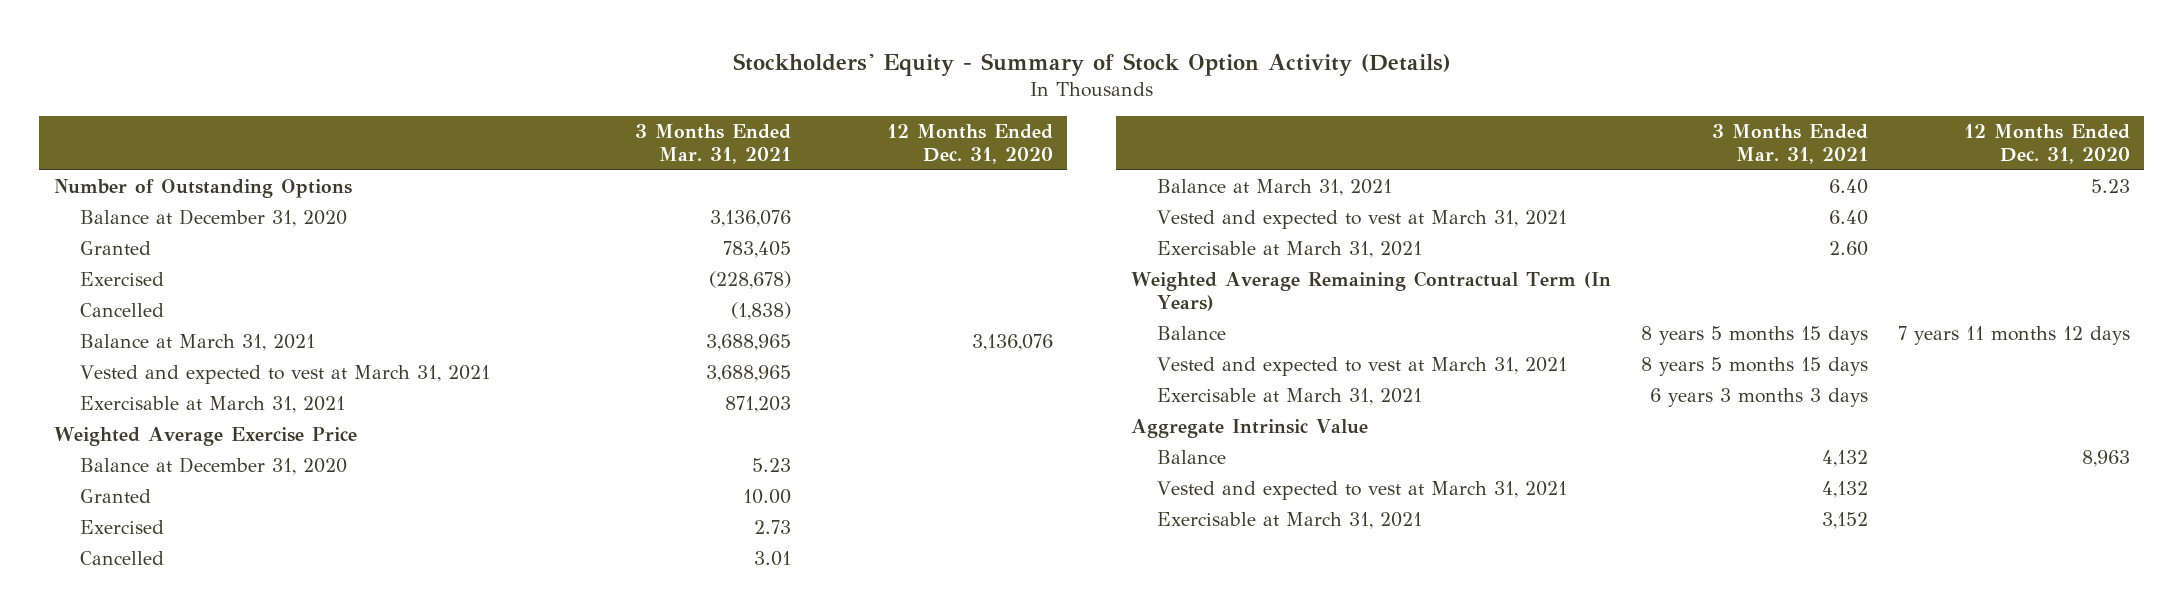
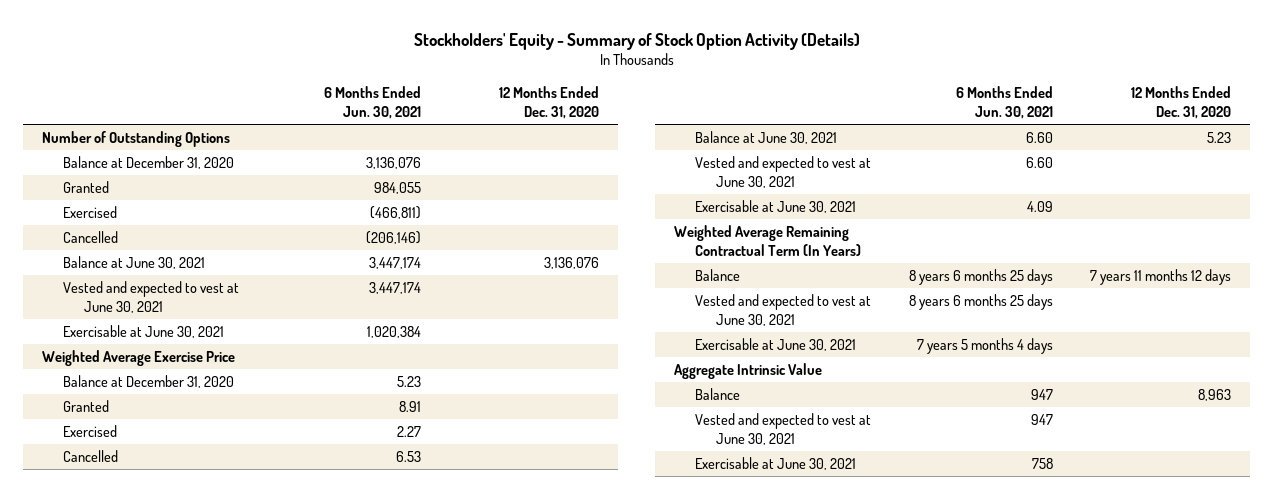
[634,123,791,165] 3 Months Ended Mar. 31, 2021 -> none
none -> [323,86,421,119] 6 Months Ended Jun. 30, 2021
[79,334,315,352] Balance at March 31, 2021 -> [62,256,205,270] Balance at June 30, 2021
[79,365,490,385] Vested and expected to vest at March 31, 2021 -> [62,281,239,313] Vested and expected to vest at June 30, 2021
[79,396,345,414] Exercisable at March 31, 2021 -> [62,325,224,339] Exercisable at June 30, 2021
[1156,179,1392,197] Balance at March 31, 2021 -> [694,131,837,145] Balance at June 30, 2021
[1156,210,1567,230] Vested and expected to vest at March 31, 2021 -> [694,156,871,188] Vested and expected to vest at June 30, 2021
[1156,241,1422,259] Exercisable at March 31, 2021 -> [694,200,856,214] Exercisable at June 30, 2021
[1156,357,1567,377] Vested and expected to vest at March 31, 2021 -> [694,294,871,326] Vested and expected to vest at June 30, 2021
[1156,388,1422,406] Exercisable at March 31, 2021 -> [694,338,856,352] Exercisable at June 30, 2021
[1156,481,1567,501] Vested and expected to vest at March 31, 2021 -> [694,413,871,445] Vested and expected to vest at June 30, 2021
[1156,512,1422,530] Exercisable at March 31, 2021 -> [694,457,856,471] Exercisable at June 30, 2021

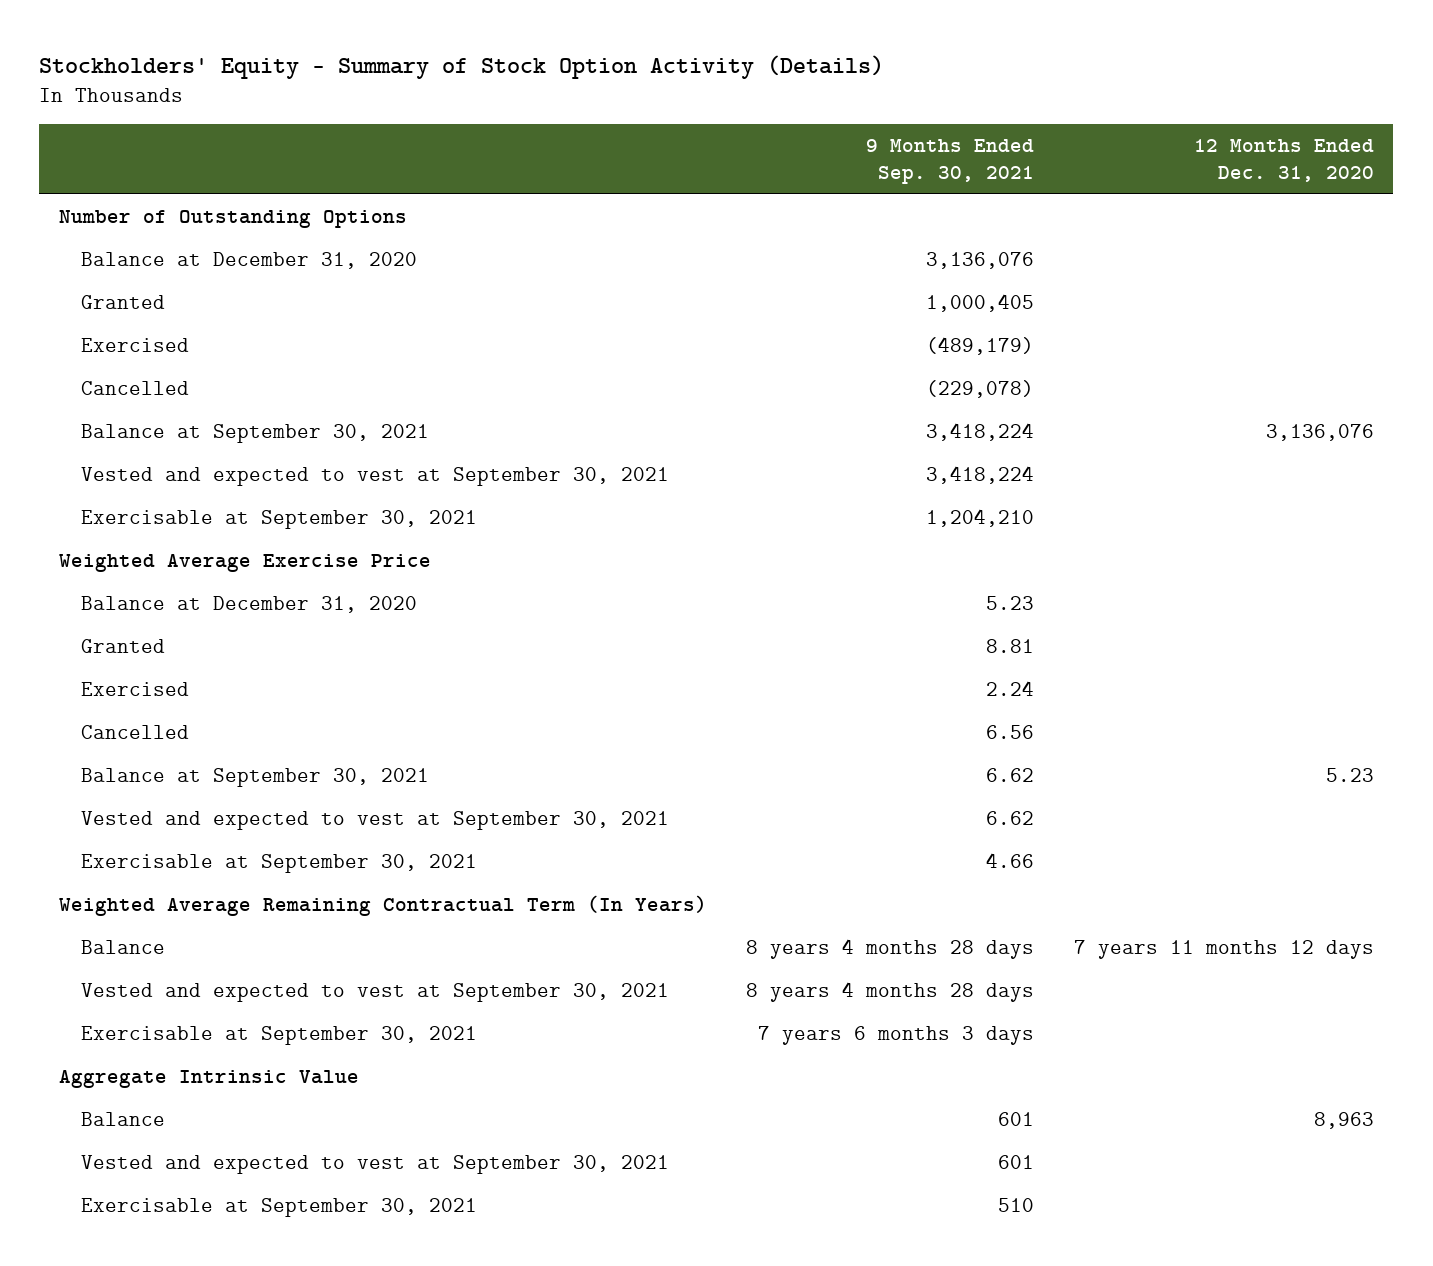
[323,86,421,119] 6 Months Ended Jun. 30, 2021 -> none
none -> [866,138,1035,184] 9 Months Ended Sep. 30, 2021
[62,256,205,270] Balance at June 30, 2021 -> [81,424,430,444] Balance at September 30, 2021
[62,281,239,313] Vested and expected to vest at June 30, 2021 -> [81,467,670,487] Vested and expected to vest at September 30, 2021
[62,325,224,339] Exercisable at June 30, 2021 -> [81,510,478,530] Exercisable at September 30, 2021
[694,131,837,145] Balance at June 30, 2021 -> [81,768,430,788] Balance at September 30, 2021
[694,156,871,188] Vested and expected to vest at June 30, 2021 -> [81,811,670,831] Vested and expected to vest at September 30, 2021
[694,200,856,214] Exercisable at June 30, 2021 -> [81,854,478,874] Exercisable at September 30, 2021
[694,294,871,326] Vested and expected to vest at June 30, 2021 -> [81,983,670,1003] Vested and expected to vest at September 30, 2021
[694,338,856,352] Exercisable at June 30, 2021 -> [81,1026,478,1046] Exercisable at September 30, 2021
[694,413,871,445] Vested and expected to vest at June 30, 2021 -> [81,1155,670,1175] Vested and expected to vest at September 30, 2021
[694,457,856,471] Exercisable at June 30, 2021 -> [81,1198,478,1218] Exercisable at September 30, 2021

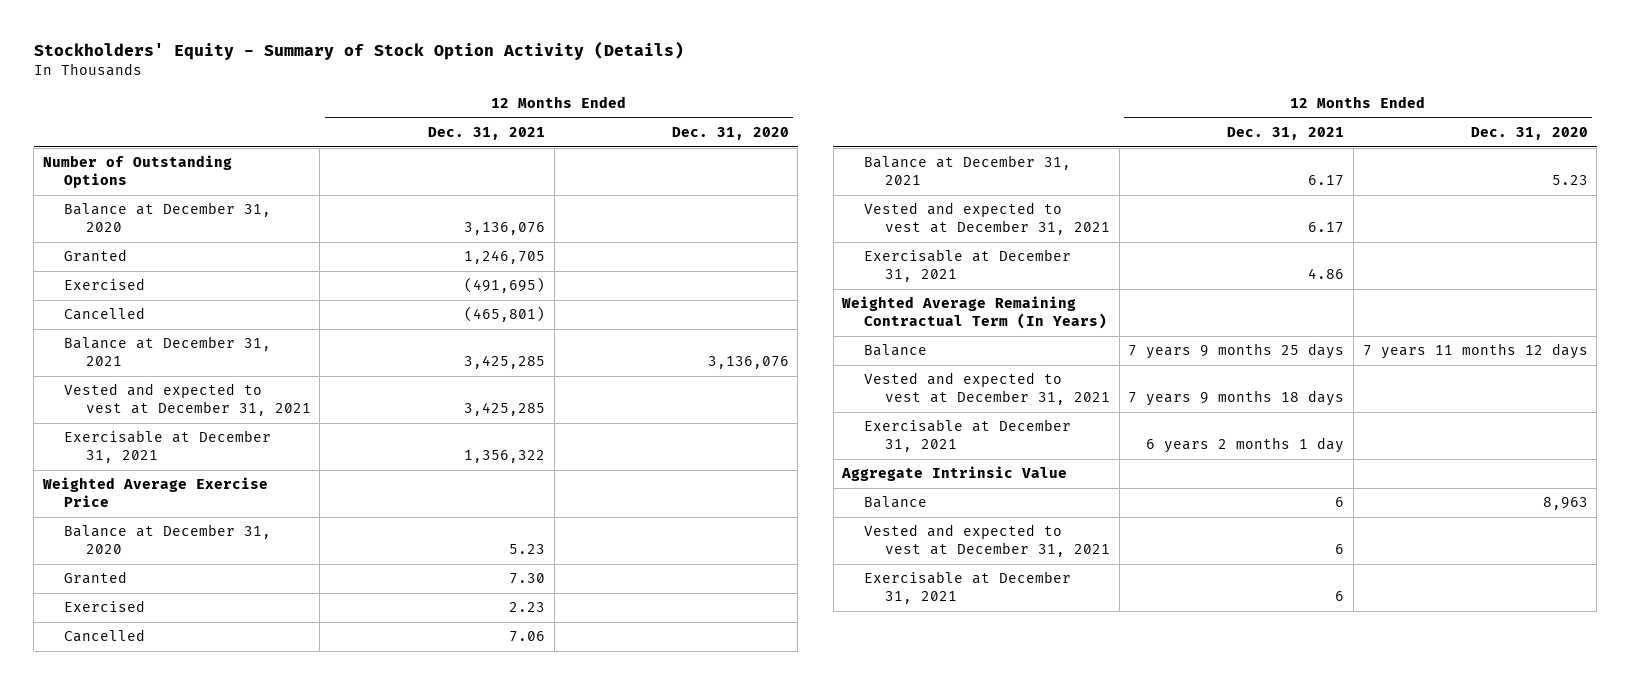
[866,138,1035,184] 9 Months Ended Sep. 30, 2021 -> none
none -> [428,127,546,141] Dec. 31, 2021
[81,424,430,444] Balance at September 30, 2021 -> [64,336,272,367] Balance at December 31, 2021
[81,467,670,487] Vested and expected to vest at September 30, 2021 -> [64,383,311,417] Vested and expected to vest at December 31, 2021
[81,510,478,530] Exercisable at September 30, 2021 -> [64,430,272,464] Exercisable at December 31, 2021
[81,768,430,788] Balance at September 30, 2021 -> [863,155,1071,186] Balance at December 31, 2021
[81,811,670,831] Vested and expected to vest at September 30, 2021 -> [863,202,1110,236] Vested and expected to vest at December 31, 2021
[81,854,478,874] Exercisable at September 30, 2021 -> [863,249,1071,283] Exercisable at December 31, 2021
[81,983,670,1003] Vested and expected to vest at September 30, 2021 -> [863,372,1110,406] Vested and expected to vest at December 31, 2021
[81,1026,478,1046] Exercisable at September 30, 2021 -> [863,419,1071,453] Exercisable at December 31, 2021
[81,1155,670,1175] Vested and expected to vest at September 30, 2021 -> [863,524,1110,558] Vested and expected to vest at December 31, 2021
[81,1198,478,1218] Exercisable at September 30, 2021 -> [863,571,1071,605] Exercisable at December 31, 2021

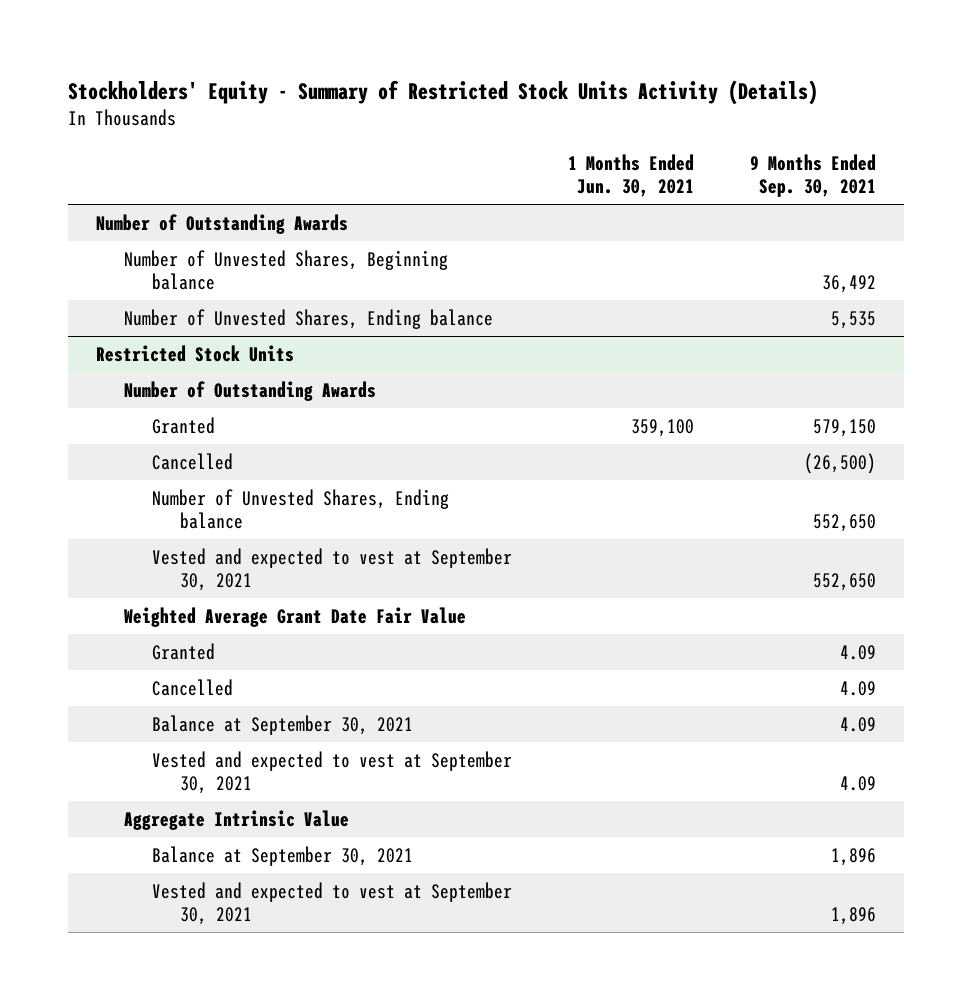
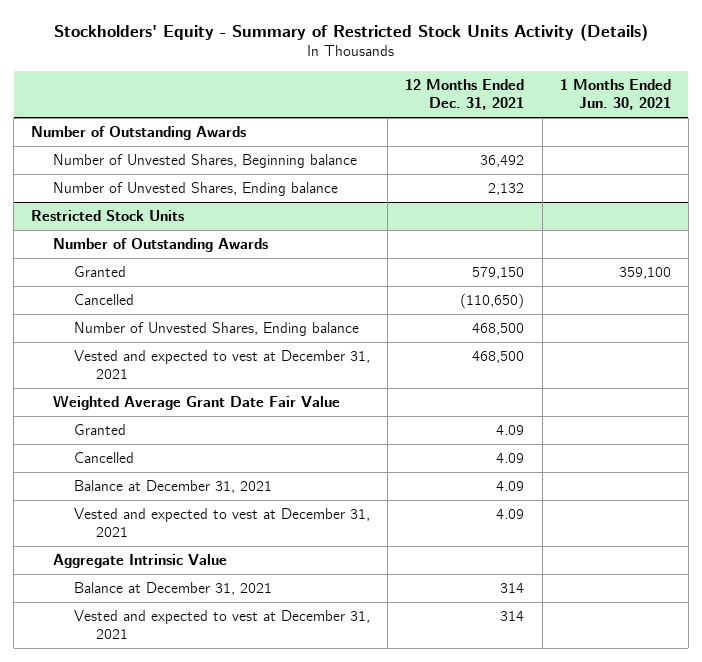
[749,153,876,198] 9 Months Ended Sep. 30, 2021 -> none
none -> [405,79,525,111] 12 Months Ended Dec. 31, 2021
[152,547,513,592] Vested and expected to vest at September 30, 2021 -> [74,350,371,380] Vested and expected to vest at December 31, 2021
[152,714,414,735] Balance at September 30, 2021 -> [74,480,273,494] Balance at December 31, 2021
[152,750,513,795] Vested and expected to vest at September 30, 2021 -> [74,508,371,538] Vested and expected to vest at December 31, 2021
[152,845,414,866] Balance at September 30, 2021 -> [74,582,273,596] Balance at December 31, 2021
[152,881,513,926] Vested and expected to vest at September 30, 2021 -> [74,610,371,640] Vested and expected to vest at December 31, 2021

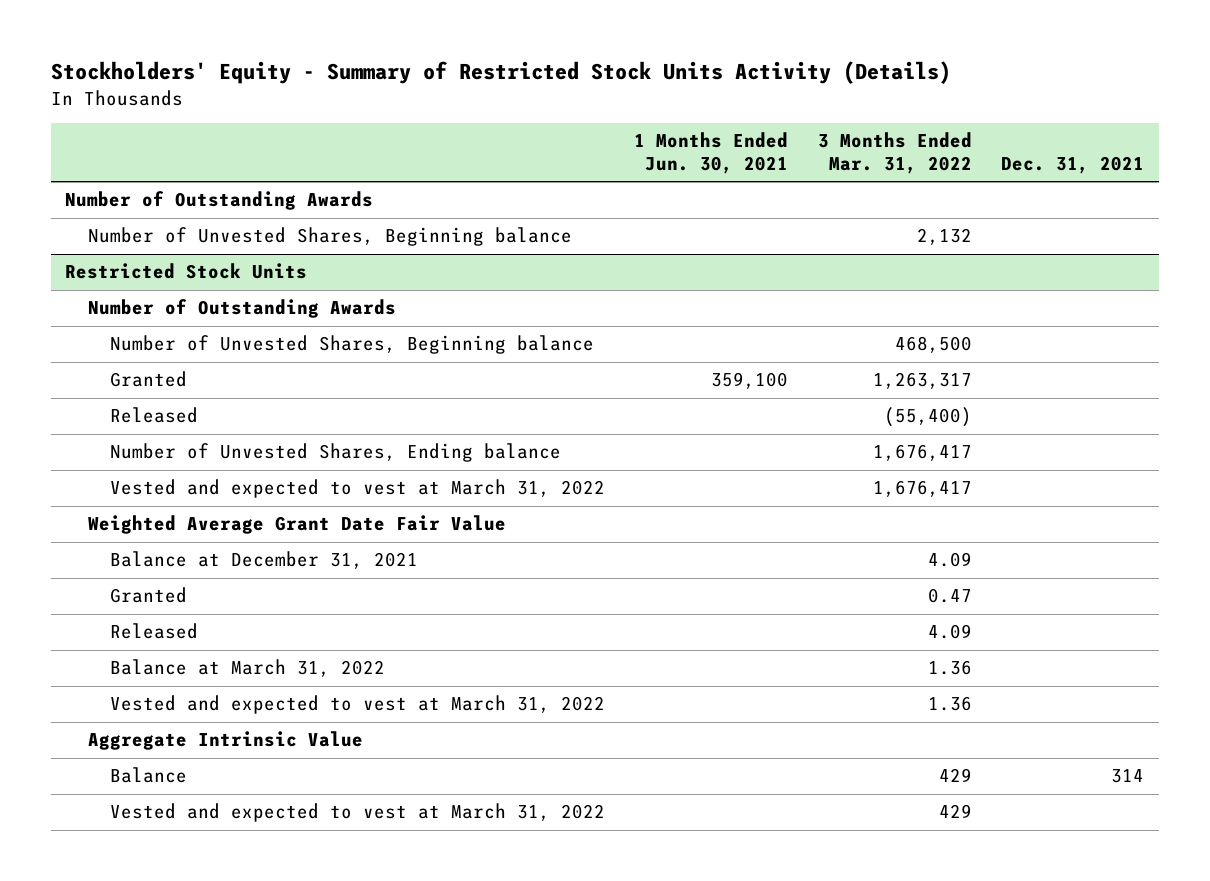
[405,79,525,111] 12 Months Ended Dec. 31, 2021 -> none
none -> [817,132,972,175] 3 Months Ended Mar. 31, 2022
none -> [1001,156,1145,175] Dec. 31, 2021
[52,182,338,197] Number of Unvested Shares, Ending balance -> none
none -> [109,335,594,355] Number of Unvested Shares, Beginning balance
[74,294,135,306] Cancelled -> none
none -> [109,407,198,424] Released
[74,350,371,380] Vested and expected to vest at December 31, 2021 -> [109,479,605,499] Vested and expected to vest at March 31, 2022
[74,452,135,464] Cancelled -> none
[74,424,127,436] Granted -> [109,587,187,604] Granted
none -> [109,623,198,640] Released
none -> [109,659,385,678] Balance at March 31, 2022
[74,508,371,538] Vested and expected to vest at December 31, 2021 -> [109,695,605,715] Vested and expected to vest at March 31, 2022
[74,582,273,596] Balance at December 31, 2021 -> [109,767,187,784] Balance
[74,610,371,640] Vested and expected to vest at December 31, 2021 -> [109,803,605,823] Vested and expected to vest at March 31, 2022

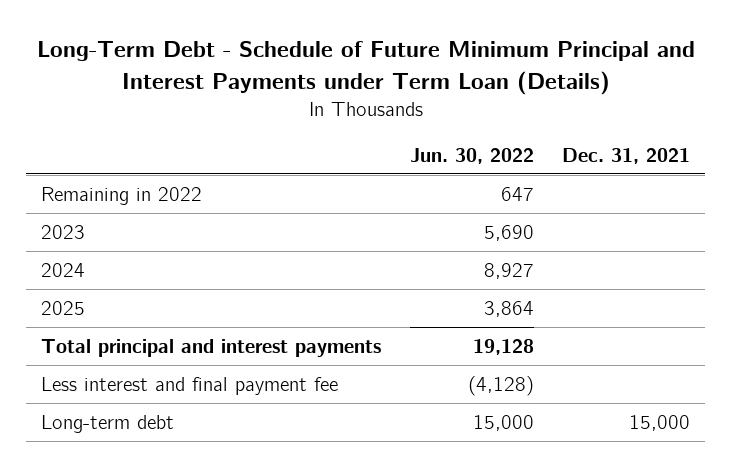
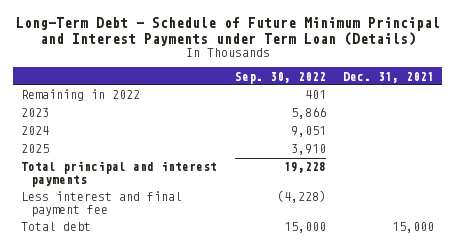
[409,148,534,165] Jun. 30, 2022 -> none
none -> [234,71,326,84] Sep. 30, 2022
[40,414,174,433] Long-term debt -> [21,222,92,232] Total debt

